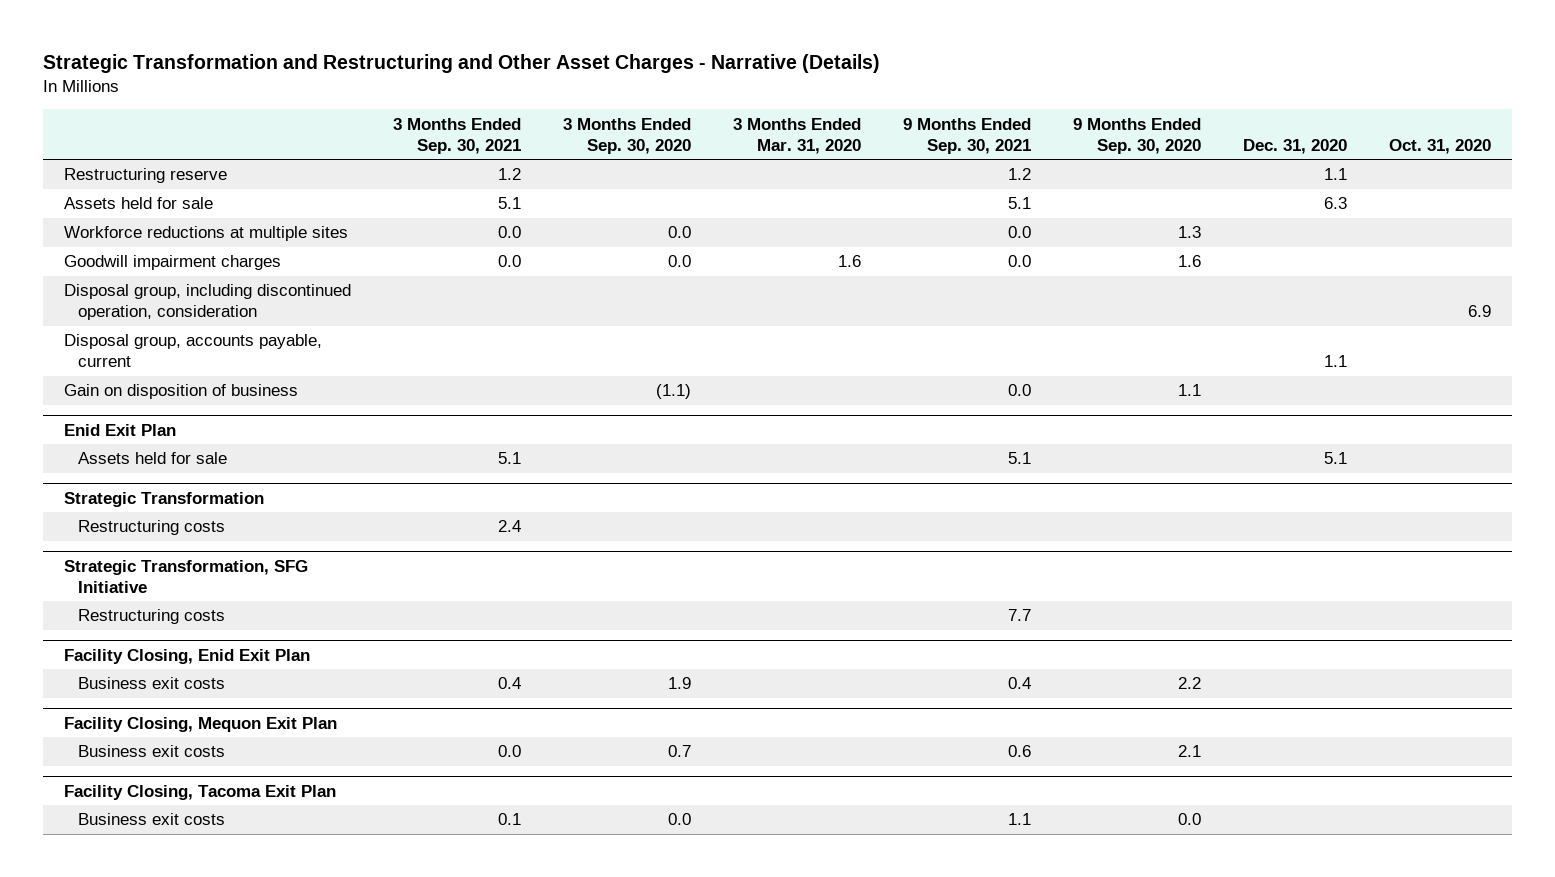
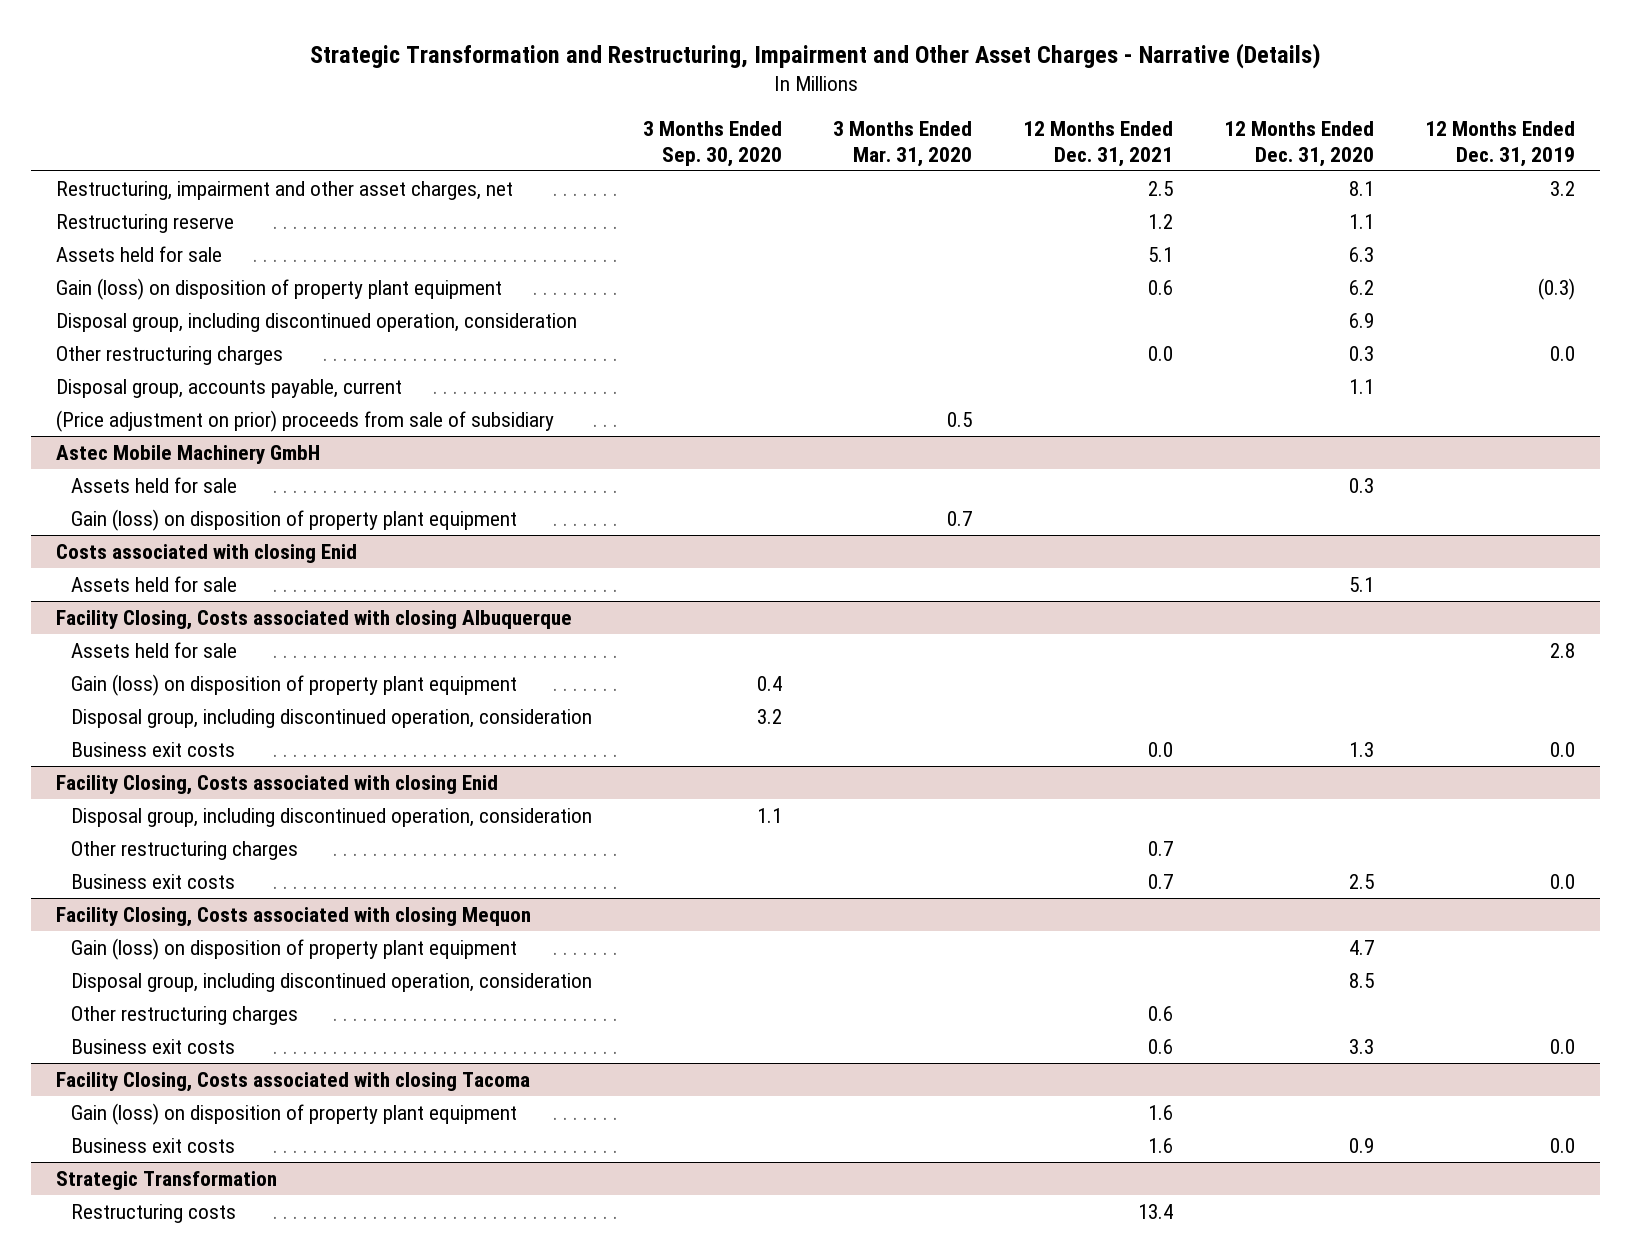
[42,54,880,74] Strategic Transformation and Restructuring and Other Asset Charges - Narrative (Details) -> [309,43,1321,70] Strategic Transformation and Restructuring, Impairment and Other Asset Charges - Narrative (Details)
[392,117,521,154] 3 Months Ended Sep. 30, 2021 -> none
[902,117,1031,154] 9 Months Ended Sep. 30, 2021 -> none
[1072,117,1201,154] 9 Months Ended Sep. 30, 2020 -> none
[1242,138,1347,154] Dec. 31, 2020 -> none
[1389,138,1492,154] Oct. 31, 2020 -> none
none -> [1023,121,1174,167] 12 Months Ended Dec. 31, 2021
none -> [1223,121,1374,167] 12 Months Ended Dec. 31, 2020
none -> [1424,121,1575,167] 12 Months Ended Dec. 31, 2019
none -> [56,181,514,201] Restructuring, impairment and other asset charges, net
[63,226,348,242] Workforce reductions at multiple sites -> none
[63,255,281,271] Goodwill impairment charges -> none
none -> [56,278,503,301] Gain (loss) on disposition of property plant equipment
none -> [56,346,284,366] Other restructuring charges
[63,384,298,400] Gain on disposition of business -> none
none -> [56,410,555,433] (Price adjustment on prior) proceeds from sale of subsidiary
none -> [56,445,321,465] Astec Mobile Machinery GmbH
none -> [71,477,238,494] Assets held for sale
none -> [71,509,518,532] Gain (loss) on disposition of property plant equipment
[63,423,176,436] Enid Exit Plan -> [56,544,358,564] Costs associated with closing Enid
none -> [56,610,573,631] Facility Closing, Costs associated with closing Albuquerque
none -> [71,642,238,659] Assets held for sale
none -> [71,674,518,697] Gain (loss) on disposition of property plant equipment
none -> [71,709,593,729] Disposal group, including discontinued operation, consideration
none -> [71,742,236,758] Business exit costs
none -> [56,775,499,796] Facility Closing, Costs associated with closing Enid
none -> [71,808,593,828] Disposal group, including discontinued operation, consideration
none -> [71,841,299,861] Other restructuring charges
none -> [71,874,236,890] Business exit costs
none -> [56,907,532,928] Facility Closing, Costs associated with closing Mequon
none -> [71,938,518,961] Gain (loss) on disposition of property plant equipment
none -> [71,973,593,993] Disposal group, including discontinued operation, consideration
none -> [71,1006,299,1026] Other restructuring charges
none -> [71,1039,236,1055] Business exit costs
none -> [56,1072,531,1093] Facility Closing, Costs associated with closing Tacoma
none -> [71,1103,518,1126] Gain (loss) on disposition of property plant equipment
none -> [71,1138,236,1154] Business exit costs
[63,559,308,593] Strategic Transformation, SFG Initiative -> none
[78,609,226,625] Restructuring costs -> none
[63,648,310,664] Facility Closing, Enid Exit Plan -> none
[78,677,226,690] Business exit costs -> none
[63,716,337,732] Facility Closing, Mequon Exit Plan -> none
[78,745,226,758] Business exit costs -> none
[63,784,336,800] Facility Closing, Tacoma Exit Plan -> none
[78,813,226,826] Business exit costs -> none

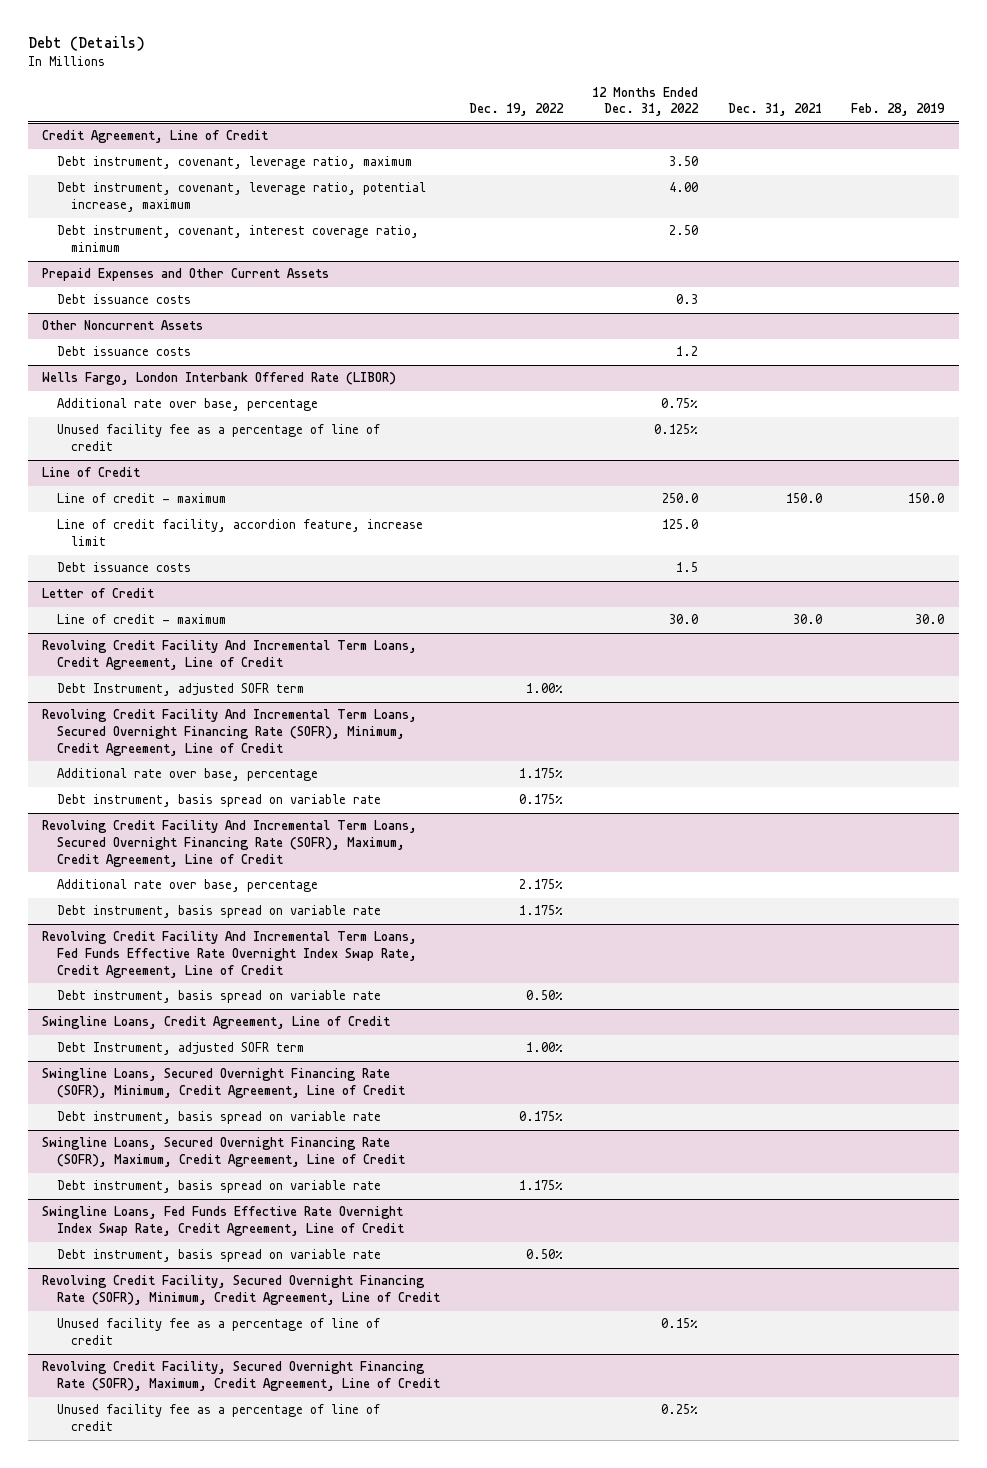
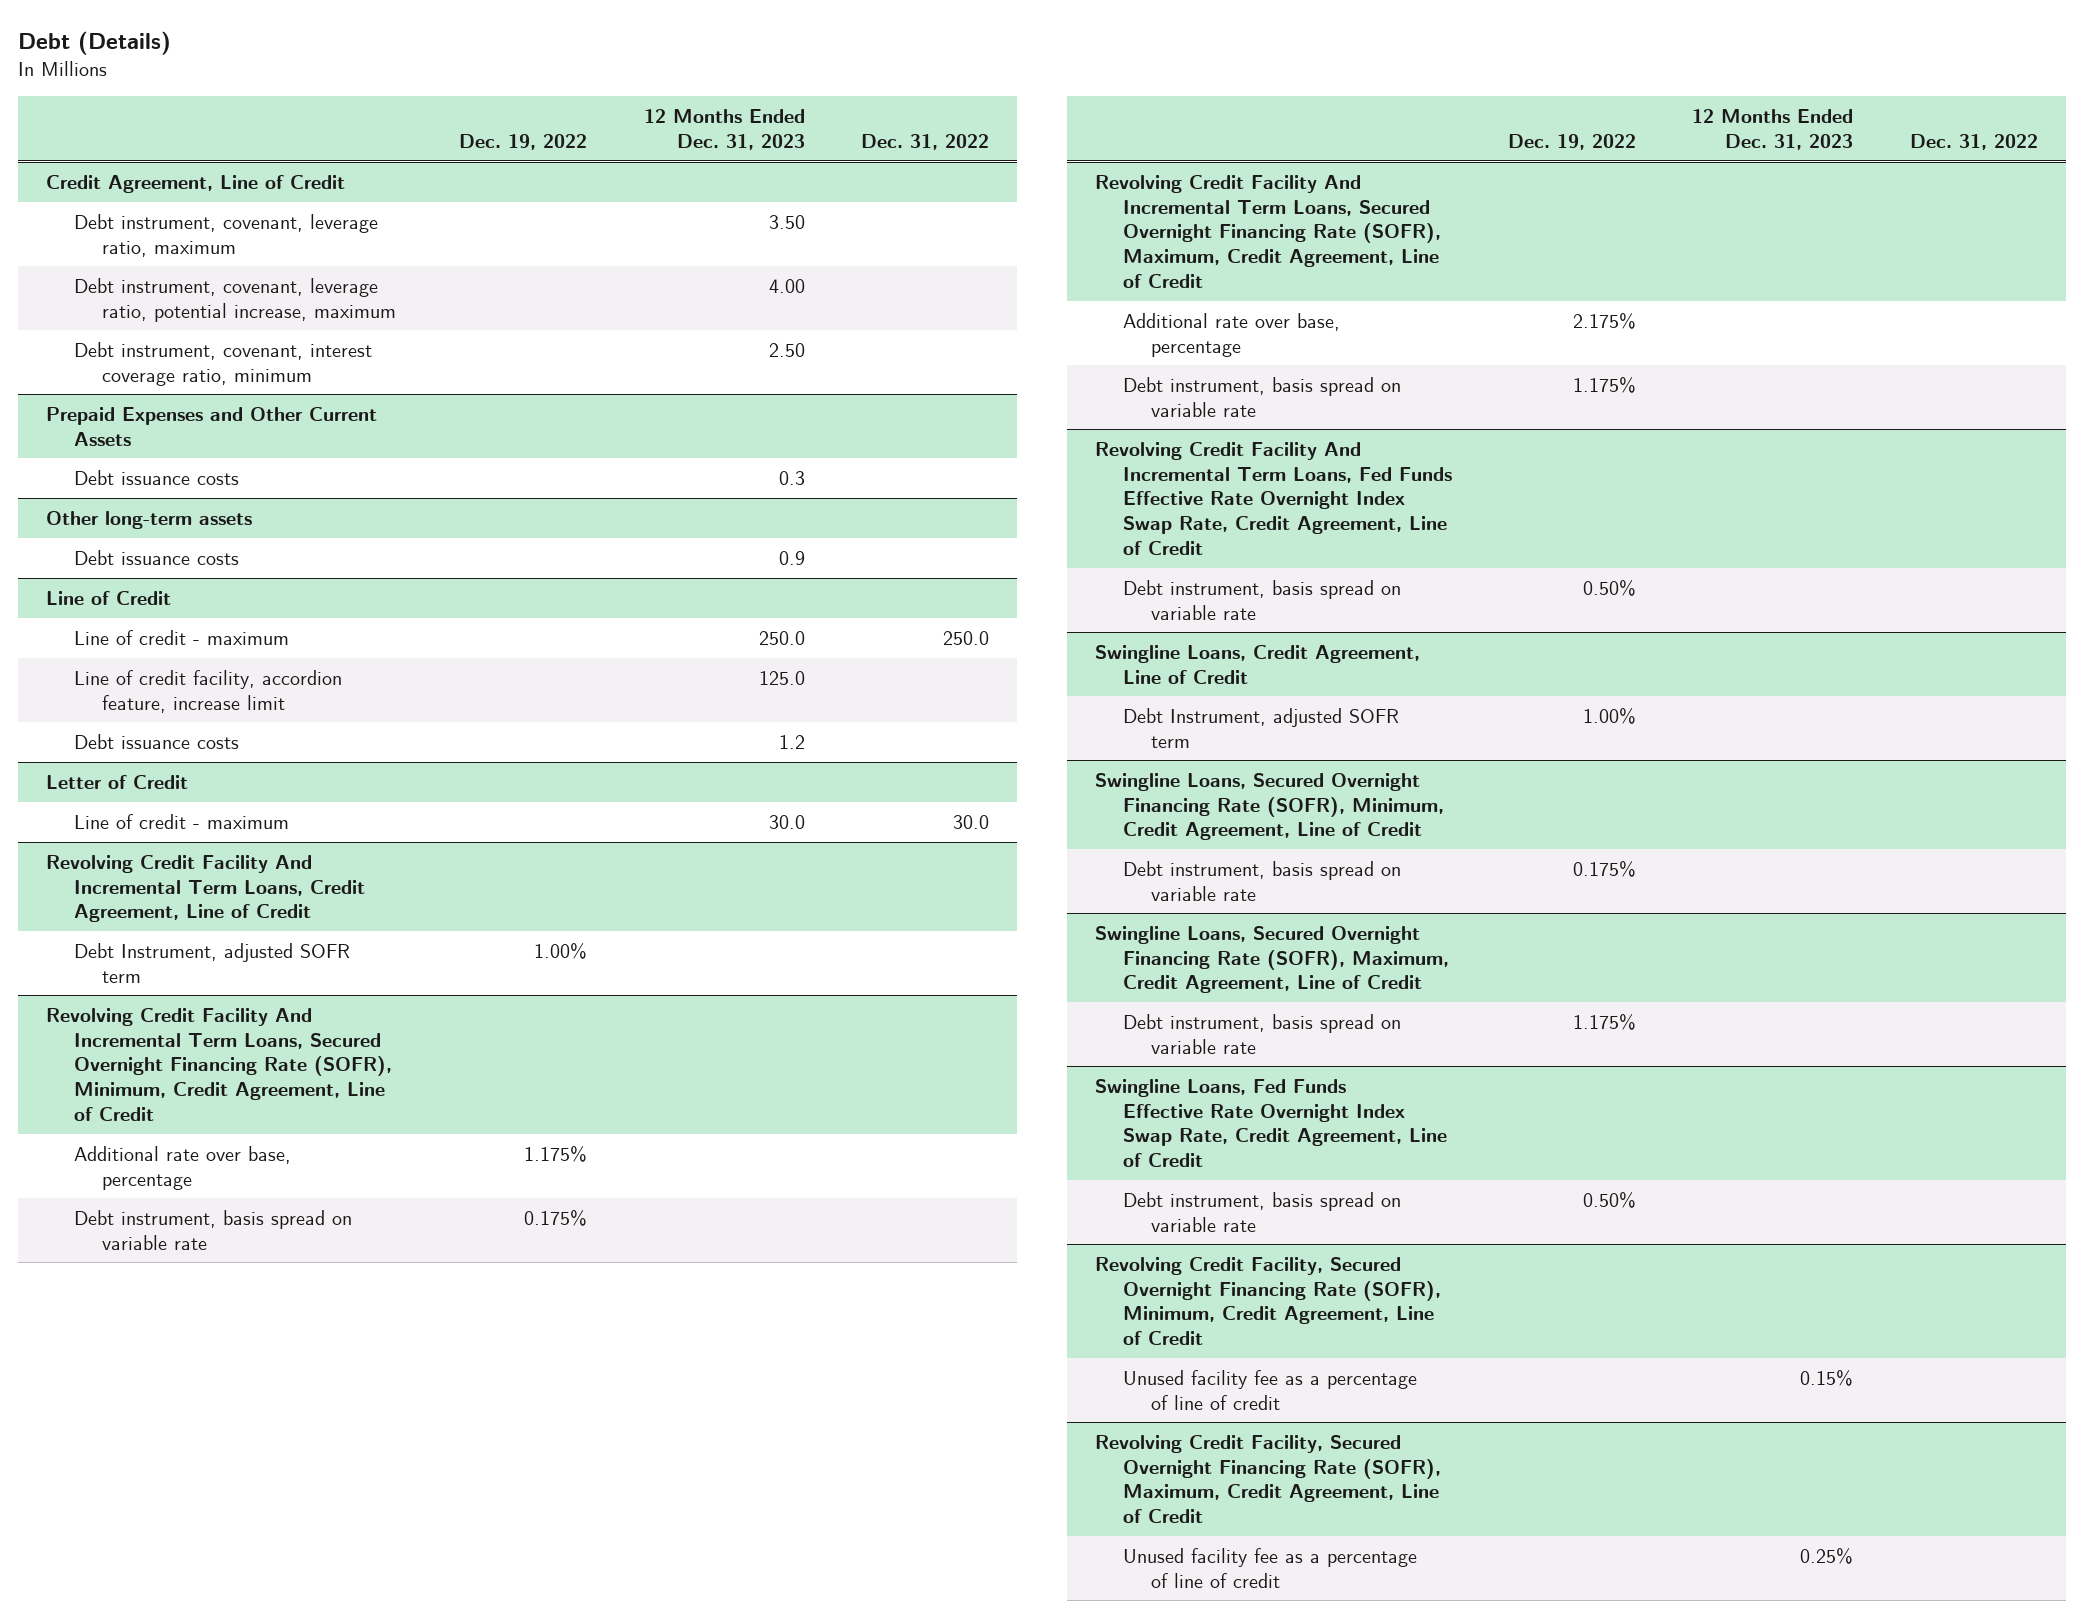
[592,86,700,117] 12 Months Ended Dec. 31, 2022 -> none
[727,103,822,117] Dec. 31, 2021 -> none
[851,103,946,117] Feb. 28, 2019 -> none
none -> [643,109,805,150] 12 Months Ended Dec. 31, 2023
none -> [860,133,989,150] Dec. 31, 2022
[42,320,204,331] Other Noncurrent Assets -> [46,510,253,529] Other long-term assets
[42,372,397,386] Wells Fargo, London Interbank Offered Rate (LIBOR) -> none
[56,398,318,412] Additional rate over base, percentage -> none
[56,424,380,452] Unused facility fee as a percentage of line of credit -> none

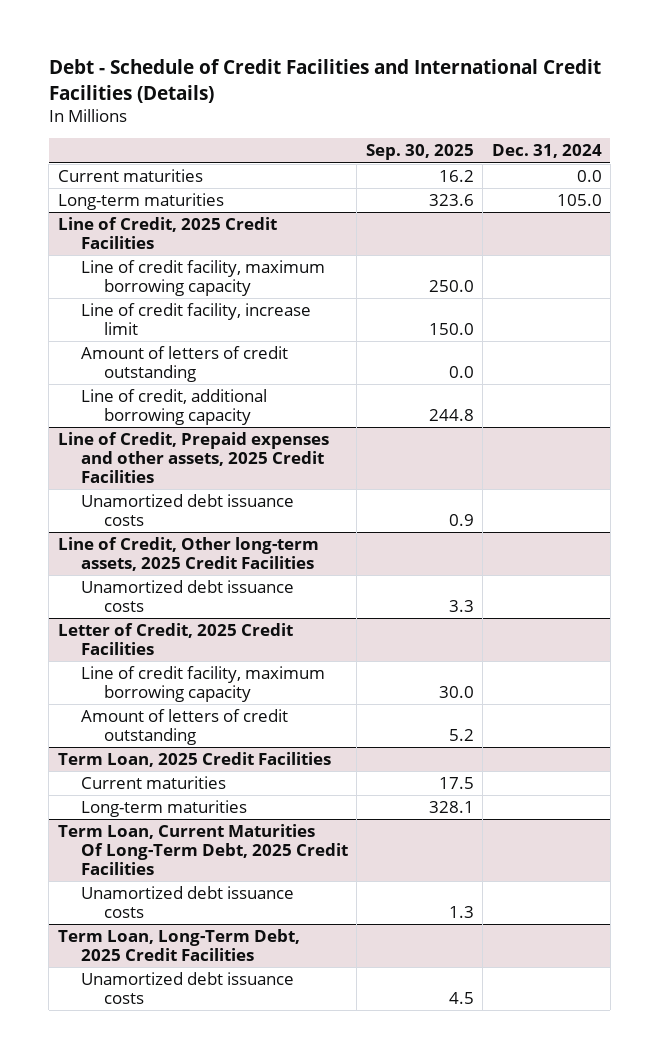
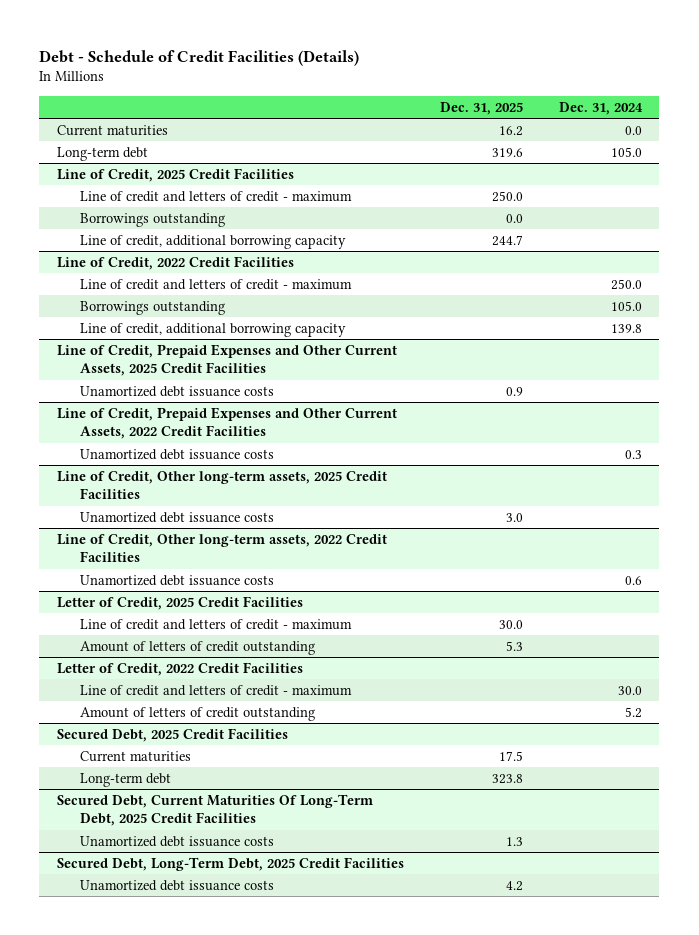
[48,59,601,103] Debt - Schedule of Credit Facilities and International Credit Facilities (Details) -> [39,49,360,66] Debt - Schedule of Credit Facilities (Details)
[365,144,474,161] Sep. 30, 2025 -> none
none -> [439,101,523,115] Dec. 31, 2025
[57,193,224,211] Long-term maturities -> [57,146,149,161] Long-term debt
[80,303,311,335] Line of credit facility, increase limit -> none
[80,346,288,382] Amount of letters of credit outstanding -> none
[80,260,325,296] Line of credit facility, maximum borrowing capacity -> [80,190,353,202] Line of credit and letters of credit - maximum
none -> [80,212,226,227] Borrowings outstanding
none -> [57,255,295,270] Line of Credit, 2022 Credit Facilities
none -> [80,278,353,290] Line of credit and letters of credit - maximum
none -> [80,300,226,315] Borrowings outstanding
none -> [80,322,347,337] Line of credit, additional borrowing capacity
[57,432,329,483] Line of Credit, Prepaid expenses and other assets, 2025 Credit Facilities -> [57,343,398,377] Line of Credit, Prepaid Expenses and Other Current Assets, 2025 Credit Facilities
none -> [57,406,398,440] Line of Credit, Prepaid Expenses and Other Current Assets, 2022 Credit Facilities
none -> [80,448,275,460] Unamortized debt issuance costs
none -> [57,533,388,563] Line of Credit, Other long-term assets, 2022 Credit Facilities
none -> [80,574,275,586] Unamortized debt issuance costs
[80,666,325,702] Line of credit facility, maximum borrowing capacity -> [80,618,353,630] Line of credit and letters of credit - maximum
[57,752,331,768] Term Loan, 2025 Credit Facilities -> none
[80,776,226,790] Current maturities -> none
[80,800,247,818] Long-term maturities -> none
none -> [57,661,304,676] Letter of Credit, 2022 Credit Facilities
none -> [80,684,353,696] Line of credit and letters of credit - maximum
none -> [80,706,316,721] Amount of letters of credit outstanding
none -> [57,727,289,742] Secured Debt, 2025 Credit Facilities
none -> [80,750,192,762] Current maturities
none -> [80,772,172,787] Long-term debt
[57,824,348,875] Term Loan, Current Maturities Of Long-Term Debt, 2025 Credit Facilities -> [57,793,374,827] Secured Debt, Current Maturities Of Long-Term Debt, 2025 Credit Facilities
[57,929,300,961] Term Loan, Long-Term Debt, 2025 Credit Facilities -> [57,856,405,871] Secured Debt, Long-Term Debt, 2025 Credit Facilities

